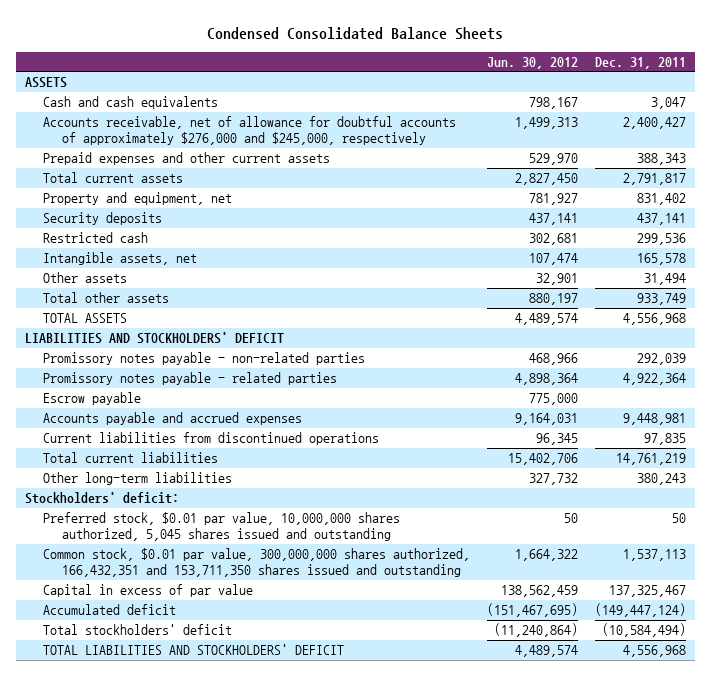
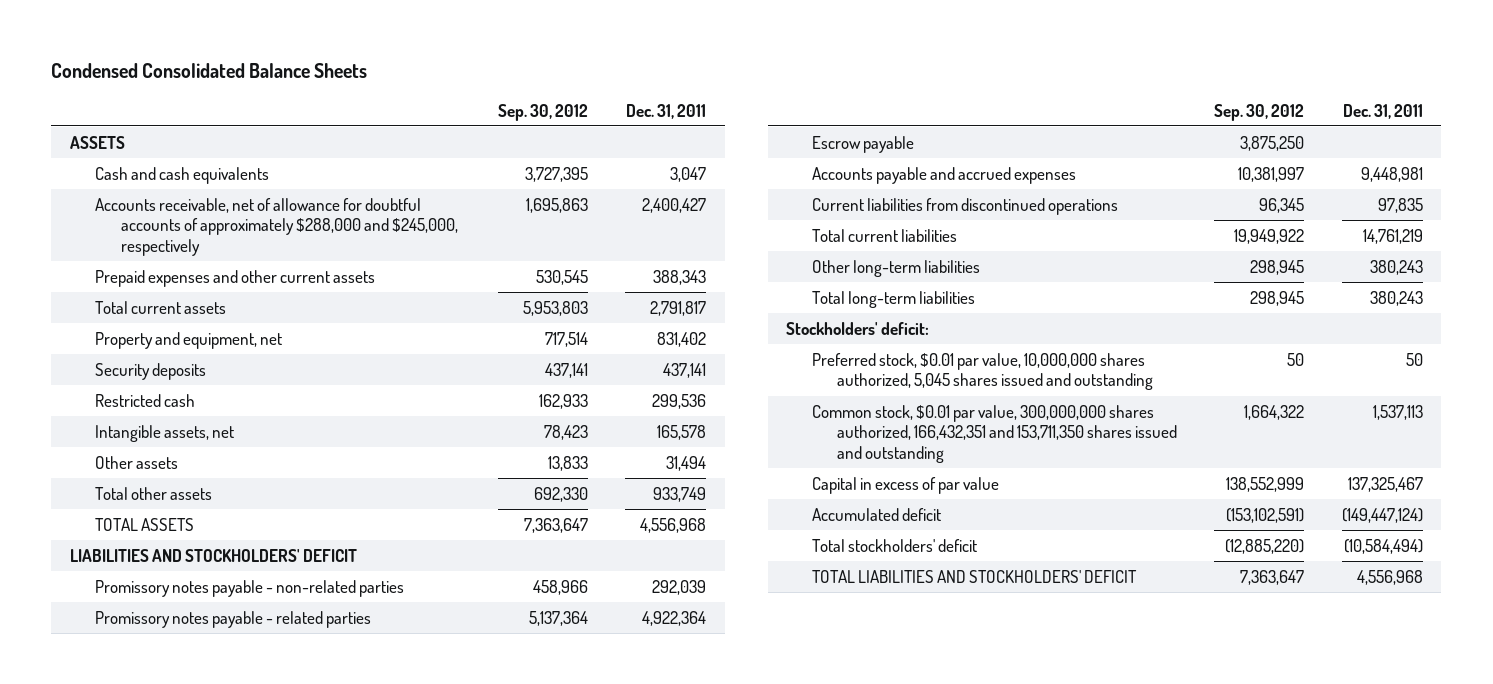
[487,56,579,69] Jun. 30, 2012 -> none
none -> [498,103,589,121] Sep. 30, 2012
[43,116,457,146] Accounts receivable, net of allowance for doubtful accounts of approximately $276,000 and $245,000, respectively -> [95,197,458,257] Accounts receivable, net of allowance for doubtful accounts of approximately $288,000 and $245,000, respectively
none -> [811,290,975,308] Total long-term liabilities

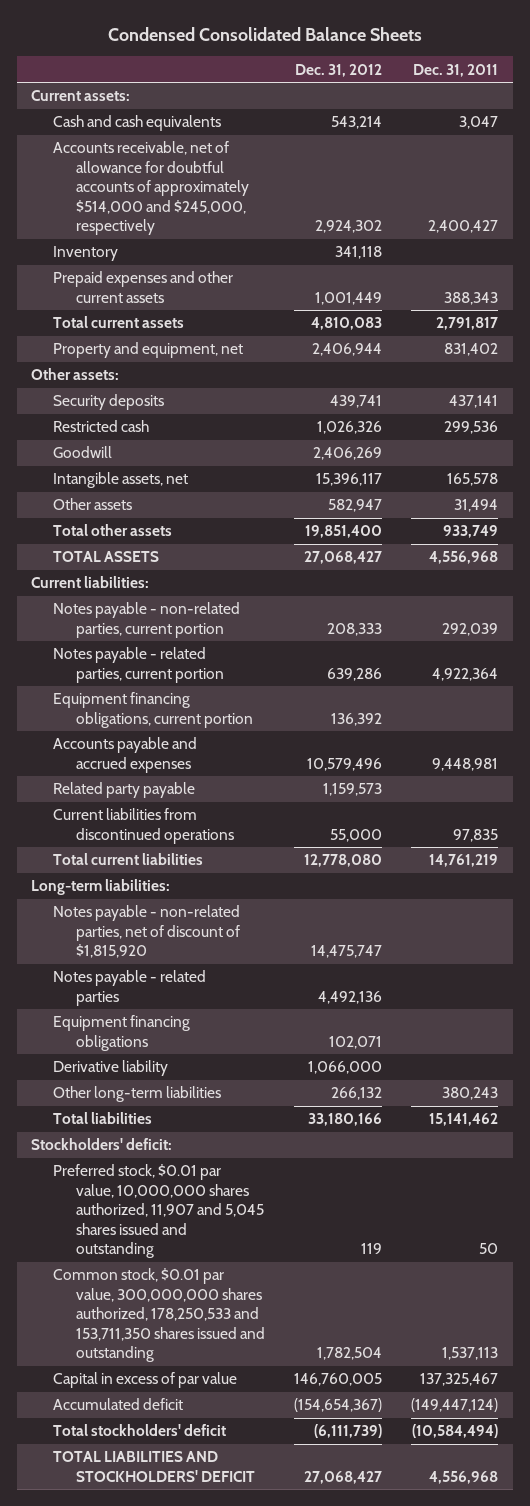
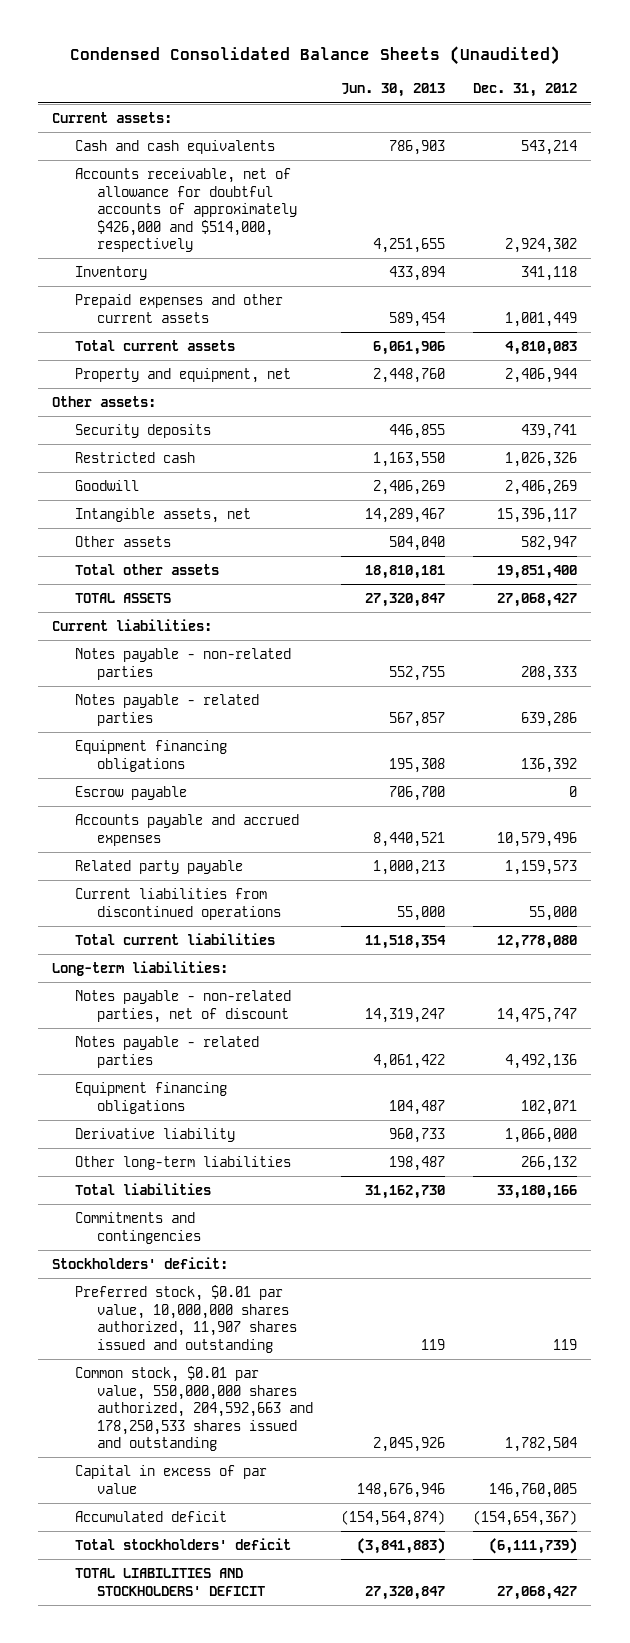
[107,26,422,41] Condensed Consolidated Balance Sheets -> [69,46,560,66] Condensed Consolidated Balance Sheets (Unaudited)
[413,63,499,77] Dec. 31, 2011 -> none
none -> [341,83,446,98] Jun. 30, 2013
[53,141,249,236] Accounts receivable, net of allowance for doubtful accounts of approximately $514,000 and $245,000, respectively -> [74,168,298,253] Accounts receivable, net of allowance for doubtful accounts of approximately $426,000 and $514,000, respectively
[53,602,241,638] Notes payable - non-related parties, current portion -> [74,648,291,680] Notes payable - non-related parties
[53,647,224,683] Notes payable - related parties, current portion -> [74,694,259,726] Notes payable - related parties
[53,692,253,728] Equipment financing obligations, current portion -> [74,740,227,772] Equipment financing obligations
none -> [74,786,187,801] Escrow payable
[53,905,241,959] Notes payable - non-related parties, net of discount of $1,815,920 -> [74,990,291,1023] Notes payable - non-related parties, net of discount
none -> [74,1212,202,1244] Commitments and contingencies
[53,1164,264,1259] Preferred stock, $0.01 par value, 10,000,000 shares authorized, 11,907 and 5,045 shares issued and outstanding -> [74,1285,298,1353] Preferred stock, $0.01 par value, 10,000,000 shares authorized, 11,907 shares issued and outstanding
[53,1268,265,1363] Common stock, $0.01 par value, 300,000,000 shares authorized, 178,250,533 and 153,711,350 shares issued and outstanding -> [74,1366,314,1452] Common stock, $0.01 par value, 550,000,000 shares authorized, 204,592,663 and 178,250,533 shares issued and outstanding

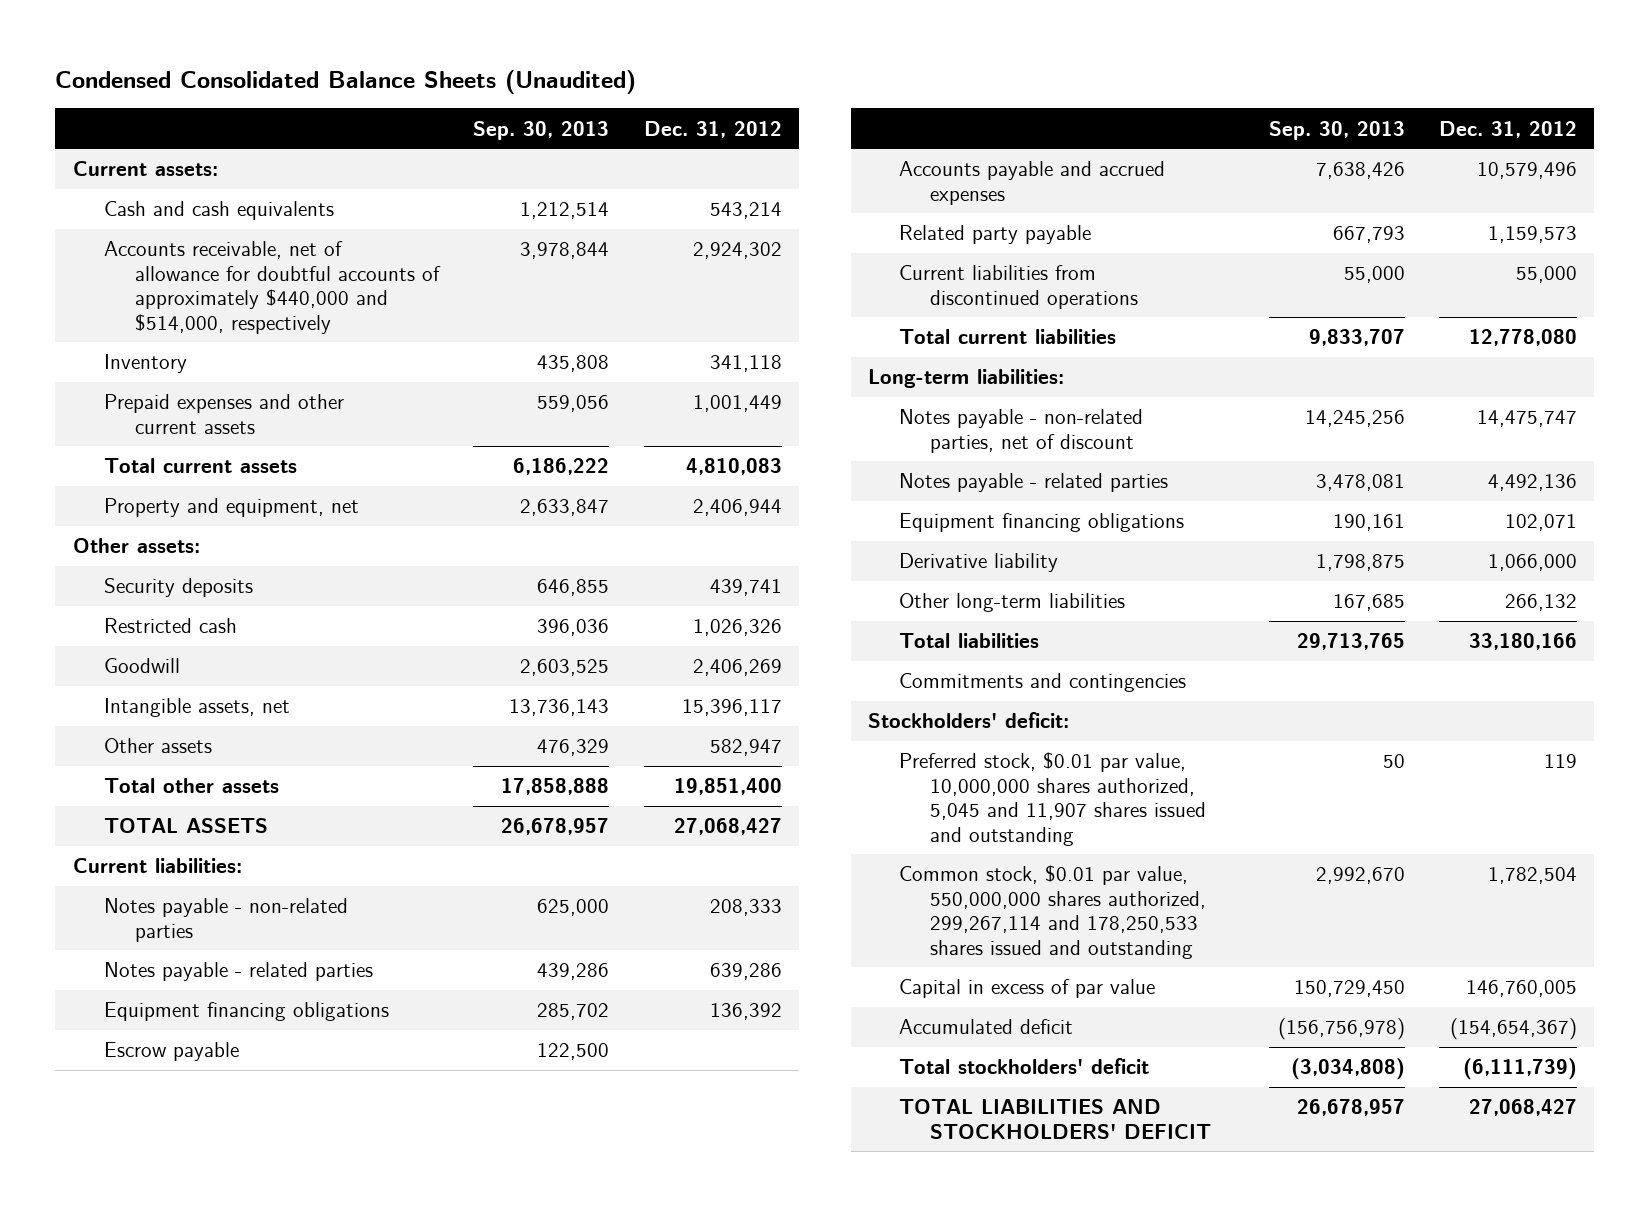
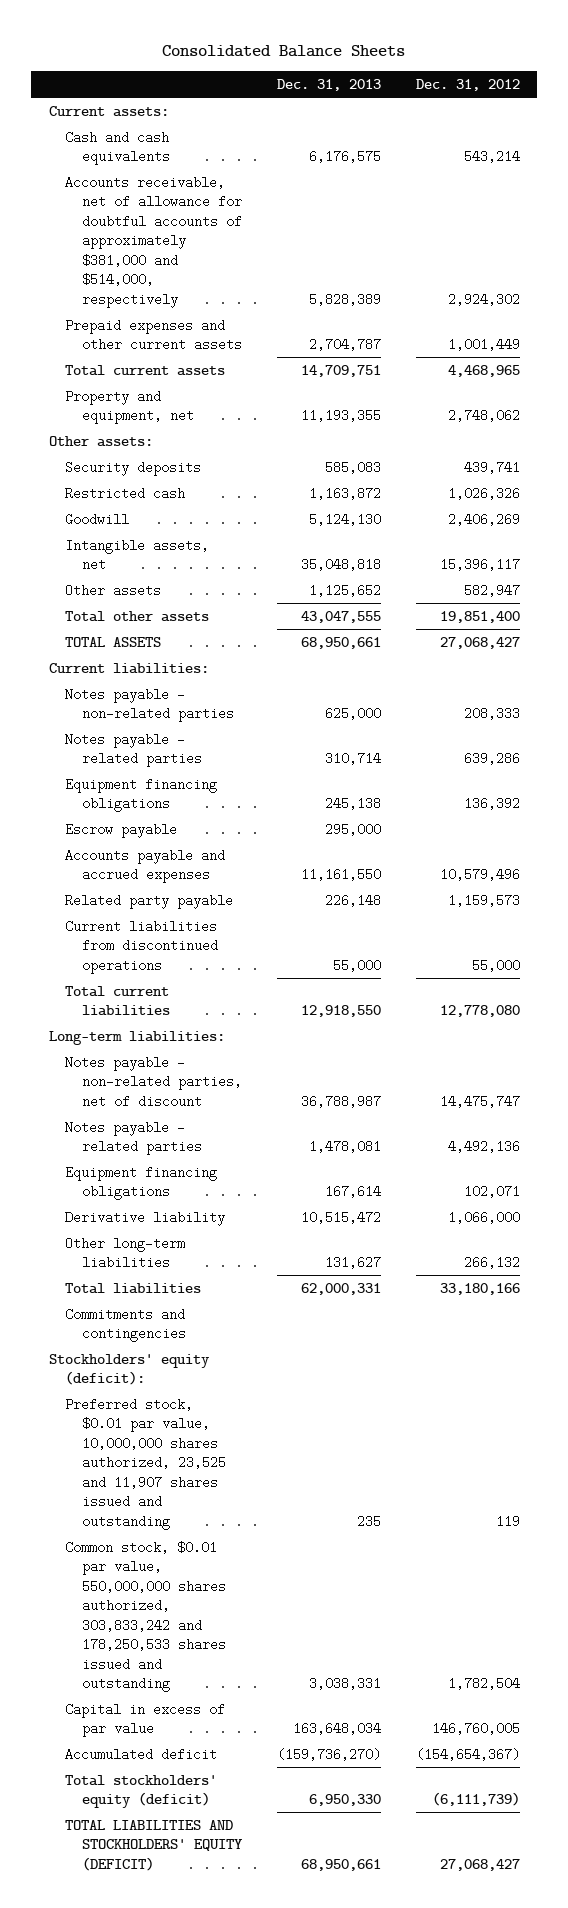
[55,69,637,94] Condensed Consolidated Balance Sheets (Unaudited) -> [162,44,406,57] Consolidated Balance Sheets
[473,120,610,140] Sep. 30, 2013 -> none
none -> [276,78,381,91] Dec. 31, 2013
[103,354,187,374] Inventory -> none
[103,241,441,334] Accounts receivable, net of allowance for doubtful accounts of approximately $440,000 and $514,000, respectively -> [65,175,243,308] Accounts receivable, net of allowance for doubtful accounts of approximately $381,000 and $514,000, respectively
[685,458,782,476] 4,810,083 -> [447,364,520,377] 4,468,965
[692,499,782,517] 2,406,944 -> [447,409,520,423] 2,748,062
[868,712,1070,729] Stockholders' deficit: -> [48,1353,210,1386] Stockholders' equity (deficit):
[899,752,1207,846] Preferred stock, $0.01 par value, 10,000,000 shares authorized, 5,045 and 11,907 shares issued and outstanding -> [65,1397,227,1530] Preferred stock, $0.01 par value, 10,000,000 shares authorized, 23,525 and 11,907 shares issued and outstanding
[899,865,1207,959] Common stock, $0.01 par value, 550,000,000 shares authorized, 299,267,114 and 178,250,533 shares issued and outstanding -> [65,1540,227,1693] Common stock, $0.01 par value, 550,000,000 shares authorized, 303,833,242 and 178,250,533 shares issued and outstanding
[899,1058,1150,1075] Total stockholders' deficit -> [65,1774,218,1809] Total stockholders' equity (deficit)
[899,1099,1212,1139] TOTAL LIABILITIES AND STOCKHOLDERS' DEFICIT -> [65,1819,244,1871] TOTAL LIABILITIES AND STOCKHOLDERS' EQUITY (DEFICIT)

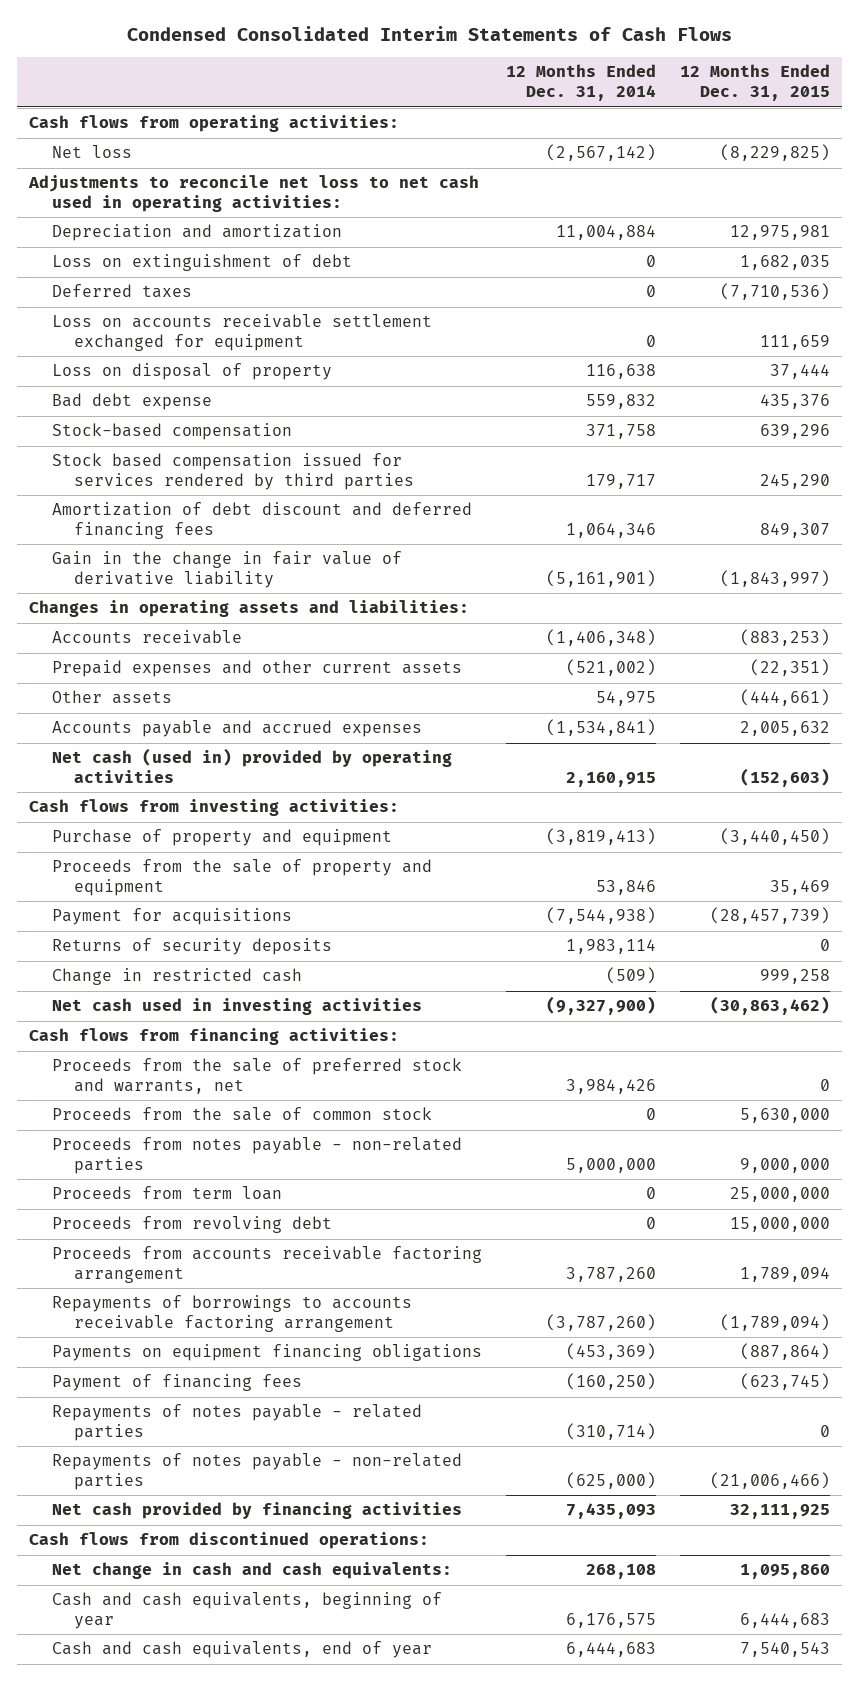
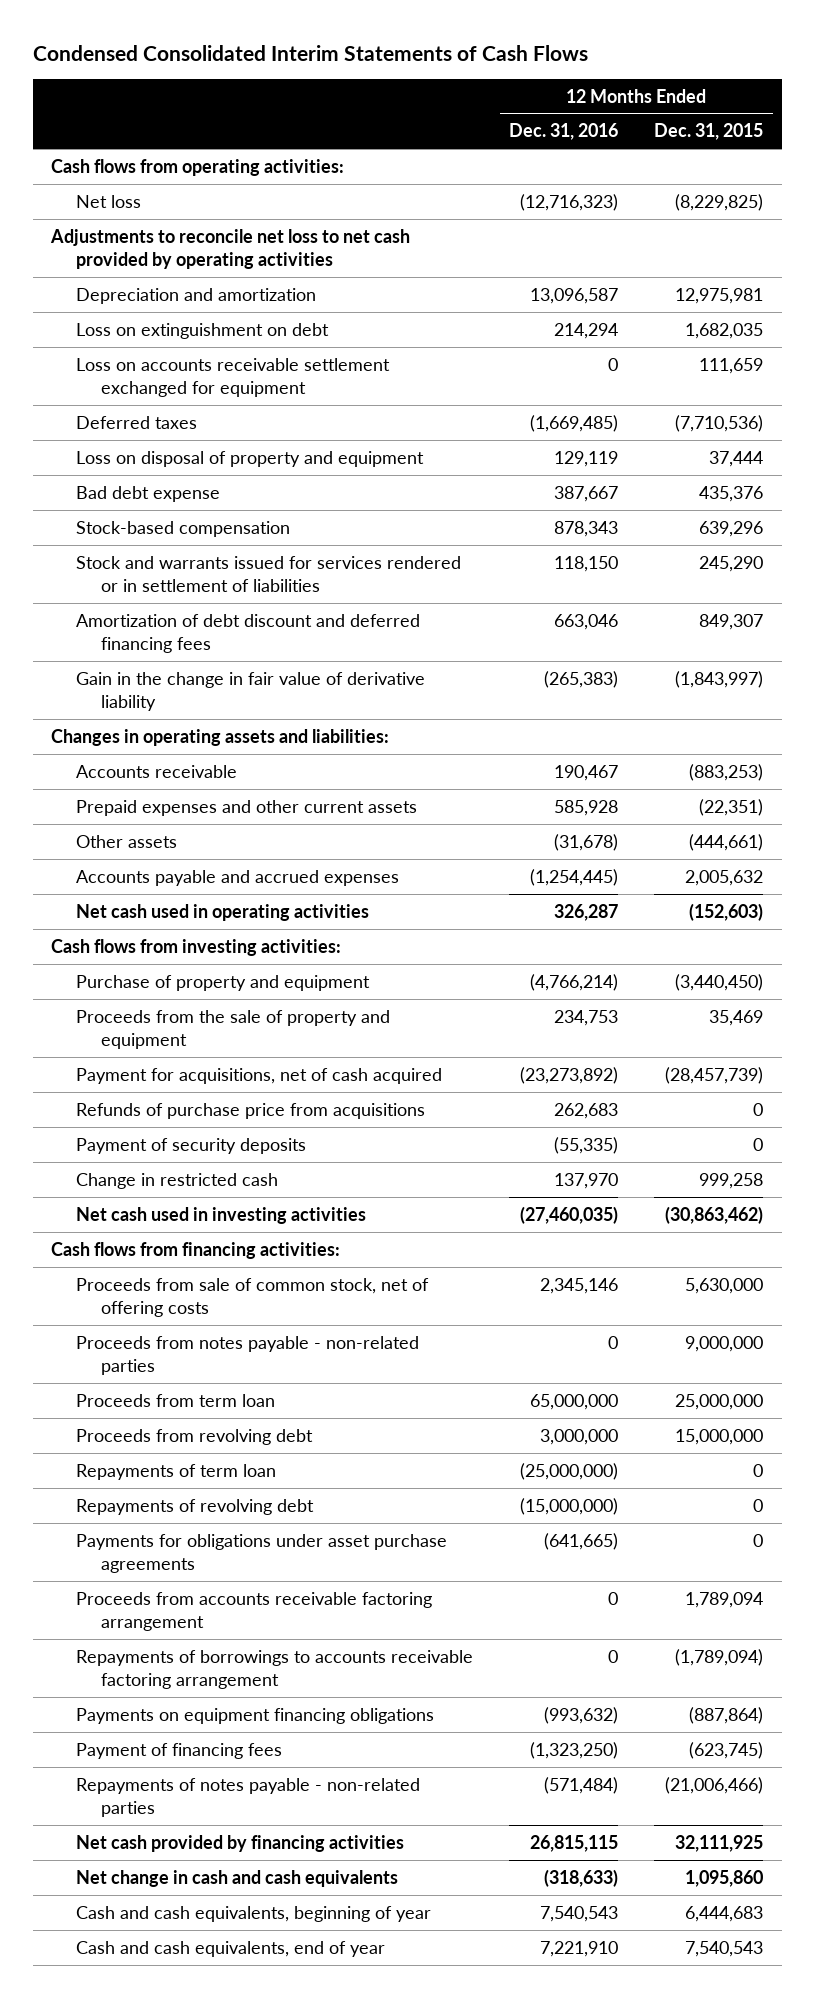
[506,64,657,102] 12 Months Ended Dec. 31, 2014 -> none
none -> [509,123,619,141] Dec. 31, 2016
[28,175,480,213] Adjustments to reconcile net loss to net cash used in operating activities: -> [49,228,410,269] Adjustments to reconcile net loss to net cash provided by operating activities
[51,254,352,272] Loss on extinguishment of debt -> [75,322,329,339] Loss on extinguishment on debt
[51,284,192,299] Deferred taxes -> [75,415,197,429] Deferred taxes
[51,363,332,381] Loss on disposal of property -> [75,450,424,467] Loss on disposal of property and equipment
[51,453,415,491] Stock based compensation issued for services rendered by third parties -> [75,555,461,592] Stock and warrants issued for services rendered or in settlement of liabilities
[51,748,452,784] Net cash (used in) provided by operating activities -> [75,903,369,921] Net cash used in operating activities
[51,908,292,926] Payment for acquisitions -> [75,1067,442,1084] Payment for acquisitions, net of cash acquired
[51,938,332,956] Returns of security deposits -> [75,1102,425,1119] Refunds of purchase price from acquisitions
none -> [75,1137,306,1154] Payment of security deposits
[51,1058,462,1095] Proceeds from the sale of preferred stock and warrants, net -> none
[51,1107,432,1122] Proceeds from the sale of common stock -> [75,1277,429,1317] Proceeds from sale of common stock, net of offering costs
none -> [75,1463,276,1480] Repayments of term loan
none -> [75,1498,314,1515] Repayments of revolving debt
none -> [75,1533,447,1573] Payments for obligations under asset purchase agreements
[51,1404,422,1442] Repayments of notes payable - related parties -> none
[29,1532,430,1550] Cash flows from discontinued operations: -> none
[51,1562,452,1580] Net change in cash and cash equivalents: -> [75,1869,398,1887] Net change in cash and cash equivalents

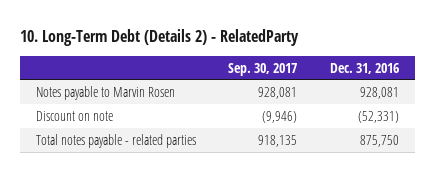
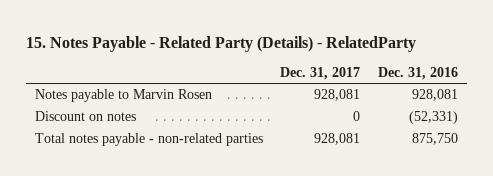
[20,28,300,46] 10. Long-Term Debt (Details 2) - RelatedParty -> [25,35,416,52] 15. Notes Payable - Related Party (Details) - RelatedParty
[228,62,298,76] Sep. 30, 2017 -> none
none -> [280,66,361,80] Dec. 31, 2017
[36,110,114,121] Discount on note -> [34,111,136,122] Discount on notes
[36,133,197,148] Total notes payable - related parties -> [34,133,263,147] Total notes payable - non-related parties

